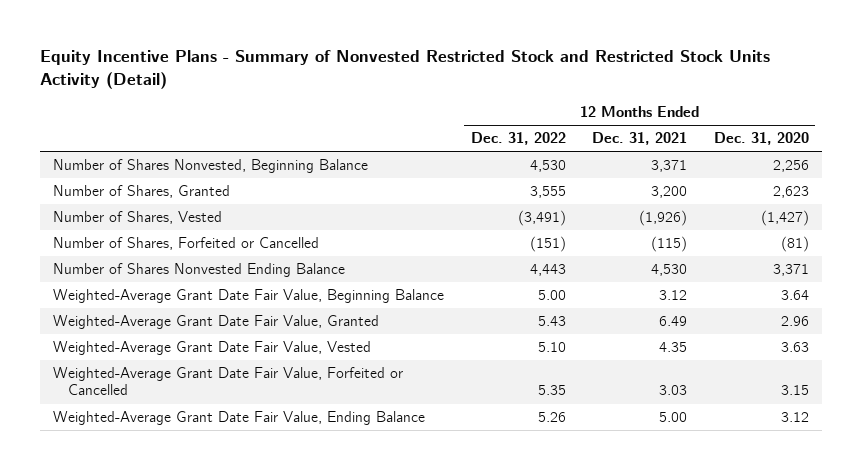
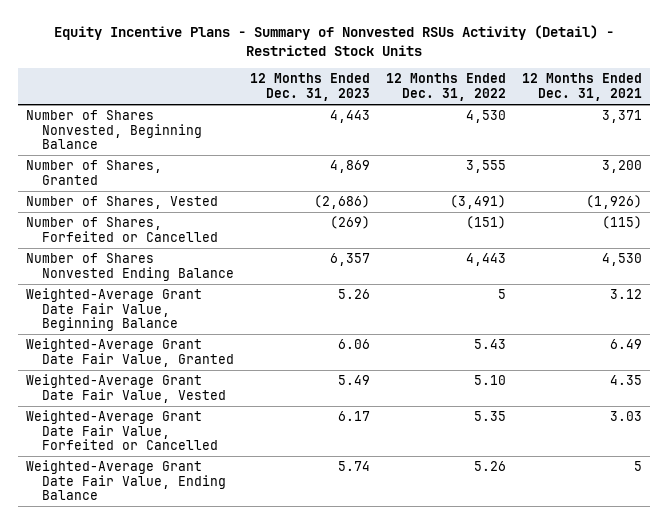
[39,50,770,89] Equity Incentive Plans - Summary of Nonvested Restricted Stock and Restricted Stock Units Activity (Detail) -> [53,24,614,57] Equity Incentive Plans - Summary of Nonvested RSUs Activity (Detail) - Restricted Stock Units
[713,132,809,146] Dec. 31, 2020 -> none
none -> [250,73,371,102] 12 Months Ended Dec. 31, 2023
[537,290,566,301] 5.00 -> [498,289,507,300] 5
[659,412,688,423] 5.00 -> [633,461,642,472] 5

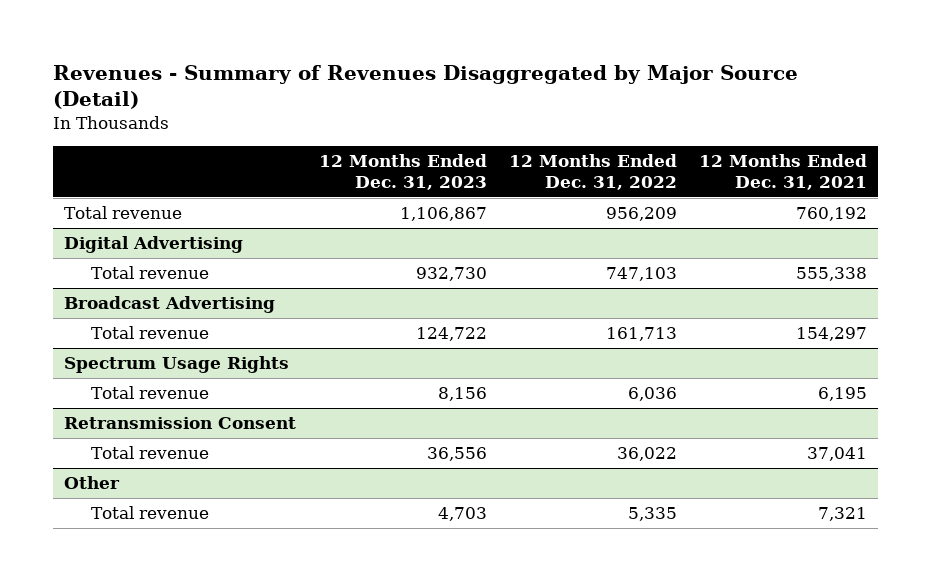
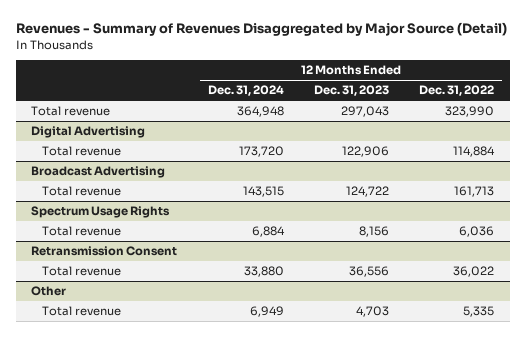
[698,154,867,190] 12 Months Ended Dec. 31, 2021 -> none
none -> [207,85,284,97] Dec. 31, 2024
[399,207,487,222] 1,106,867 -> [340,106,389,118] 297,043
[605,207,677,222] 956,209 -> [445,106,495,118] 323,990
[415,267,487,282] 932,730 -> [341,146,389,158] 122,906
[605,267,677,282] 747,103 -> [453,146,496,158] 114,884

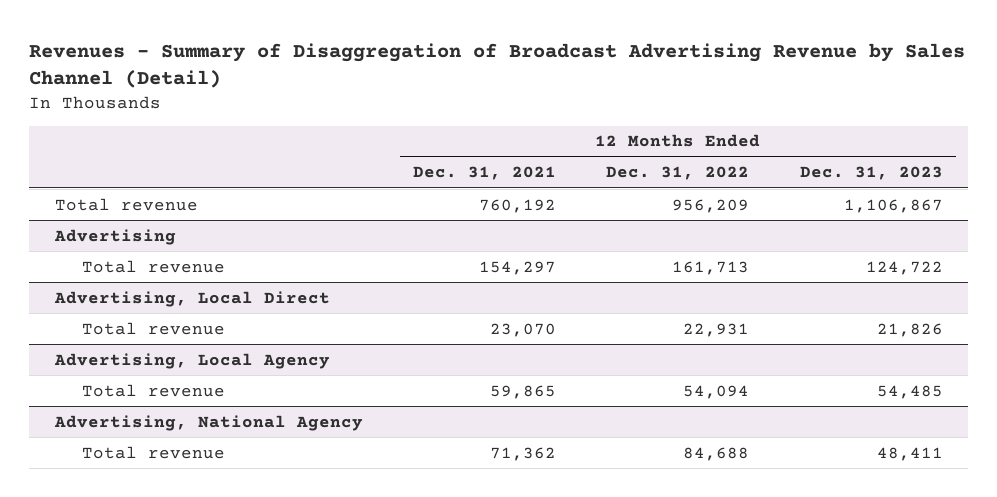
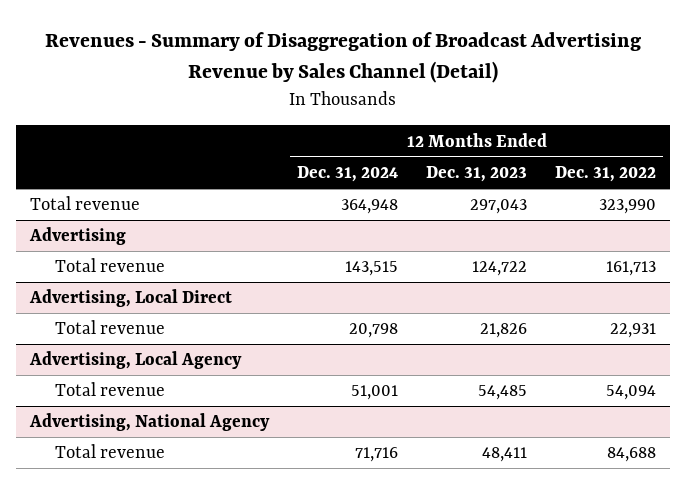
[413,166,557,181] Dec. 31, 2021 -> none
none -> [297,166,399,183] Dec. 31, 2024
[672,198,750,213] 956,209 -> [599,199,657,215] 323,990
[843,198,943,213] 1,106,867 -> [470,199,528,215] 297,043

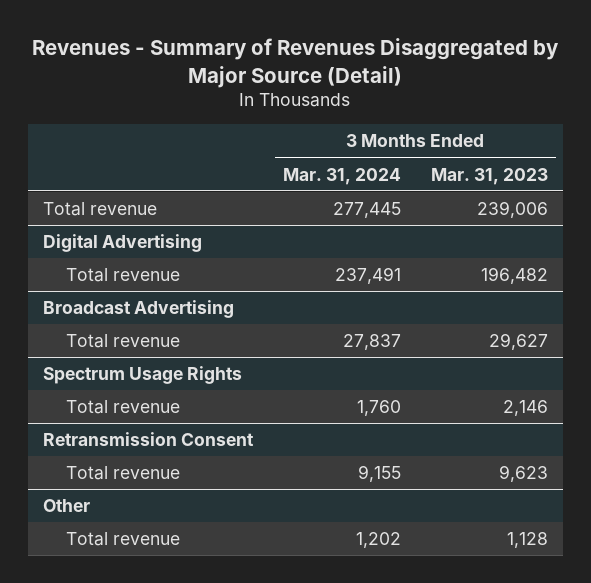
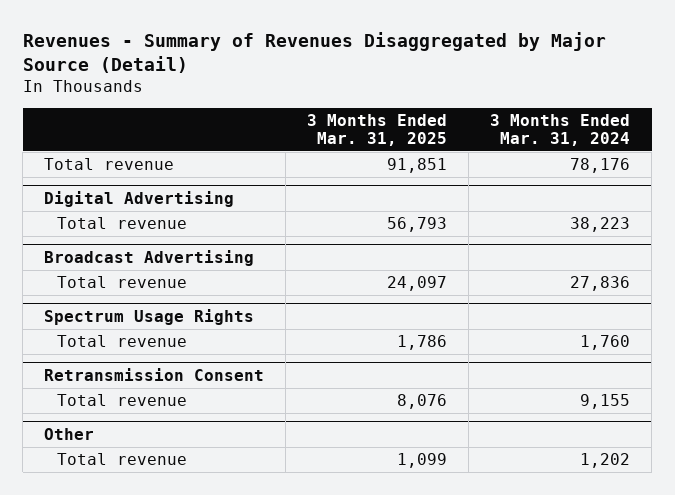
[431,167,549,185] Mar. 31, 2023 -> none
none -> [307,113,448,146] 3 Months Ended Mar. 31, 2025
[332,202,401,219] 277,445 -> [570,158,631,174] 78,176
[334,267,401,285] 237,491 -> [570,217,631,233] 38,223
[342,334,401,351] 27,837 -> [570,276,631,292] 27,836

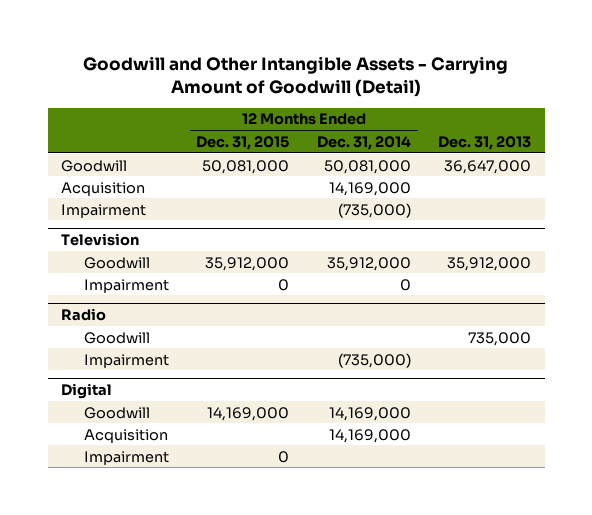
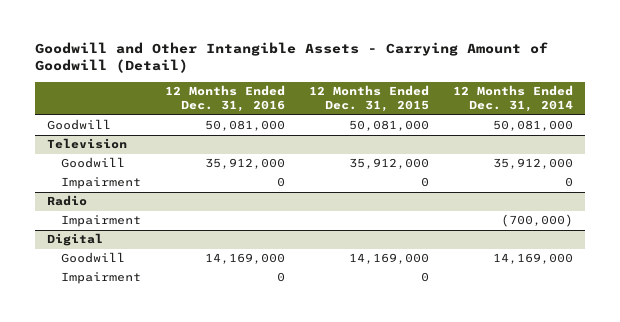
[438,135,532,150] Dec. 31, 2013 -> none
none -> [165,85,286,113] 12 Months Ended Dec. 31, 2016
[61,181,146,196] Acquisition -> none
[61,203,147,218] Impairment -> none
[84,331,151,344] Goodwill -> none
[337,352,411,368] (735,000) -> [500,214,573,228] (700,000)
[84,428,169,443] Acquisition -> none

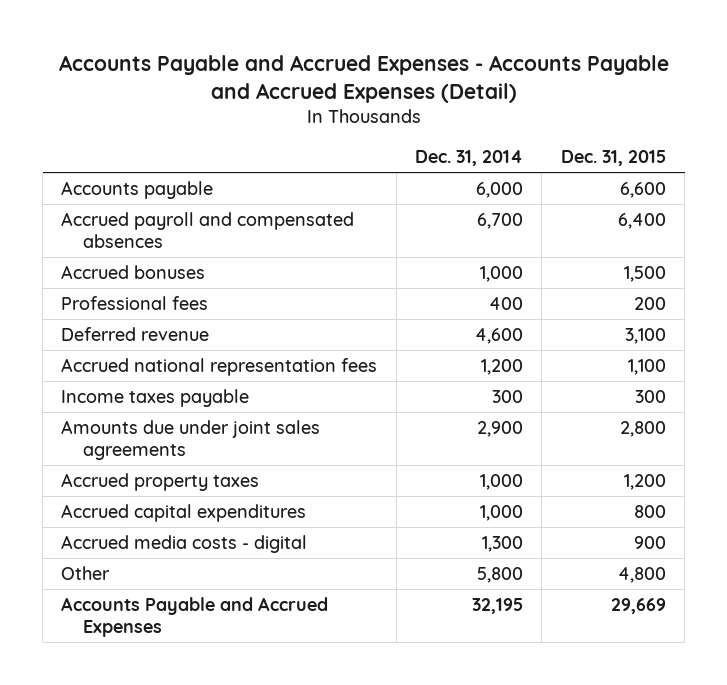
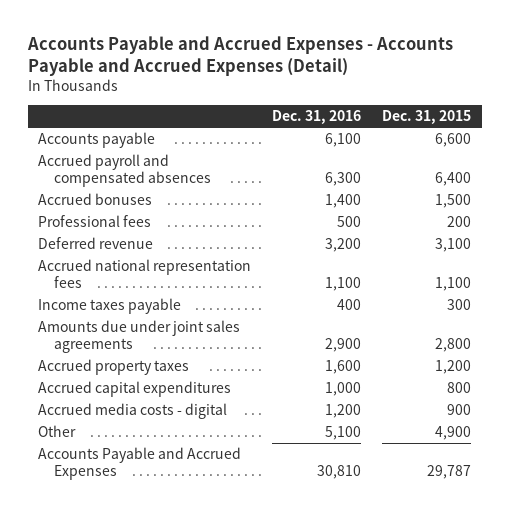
[415,150,524,167] Dec. 31, 2014 -> none
none -> [272,110,362,125] Dec. 31, 2016
[617,567,666,584] 4,800 -> [435,426,472,441] 4,900
[610,598,666,615] 29,669 -> [427,465,472,480] 29,787

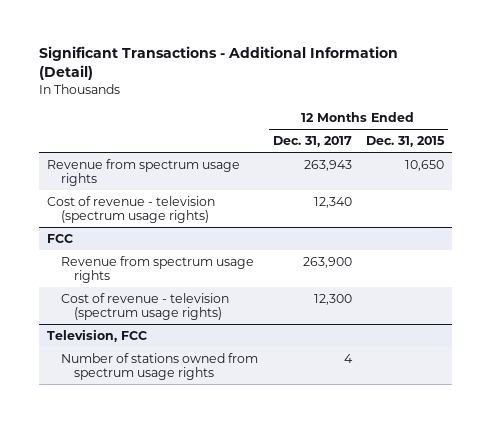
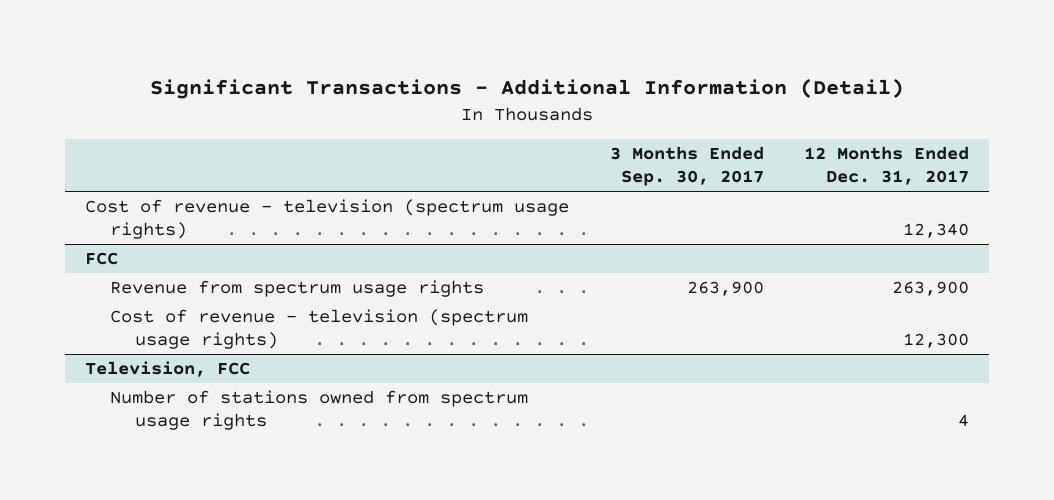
[366,135,446,147] Dec. 31, 2015 -> none
none -> [609,146,764,187] 3 Months Ended Sep. 30, 2017
[46,158,240,187] Revenue from spectrum usage rights -> none

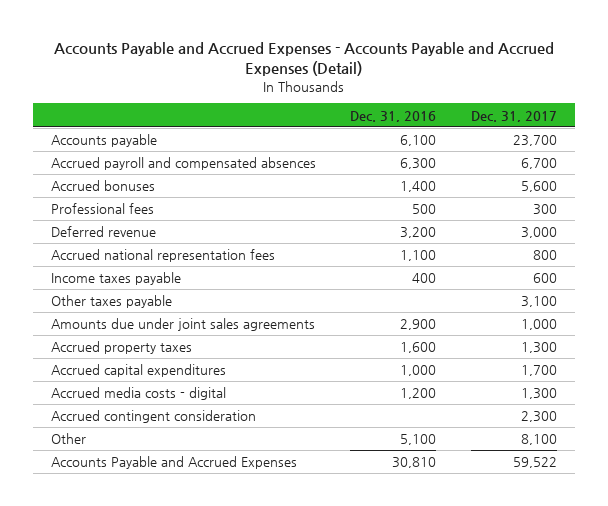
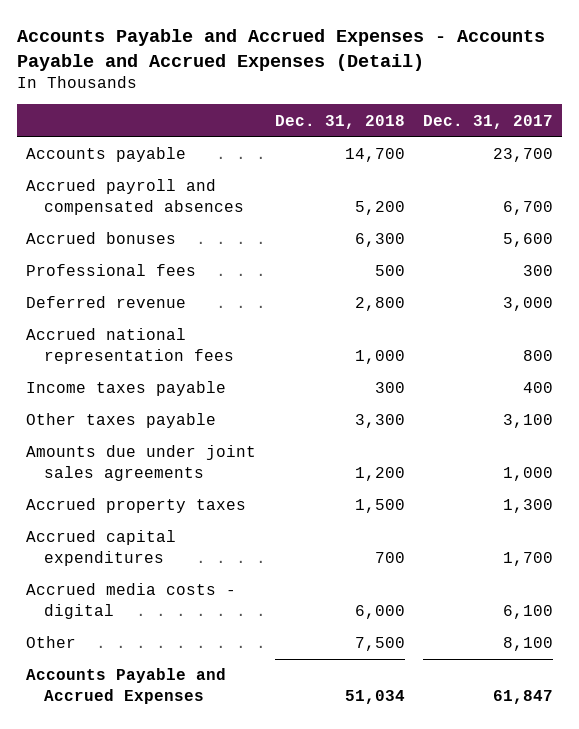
[350,110,437,122] Dec. 31, 2016 -> none
none -> [274,114,405,129] Dec. 31, 2018
[533,273,558,284] 600 -> [522,382,553,394] 400
[50,410,256,424] Accrued contingent consideration -> none
[521,388,558,400] 1,300 -> [502,604,553,619] 6,100
[513,457,558,469] 59,522 -> [492,689,553,704] 61,847

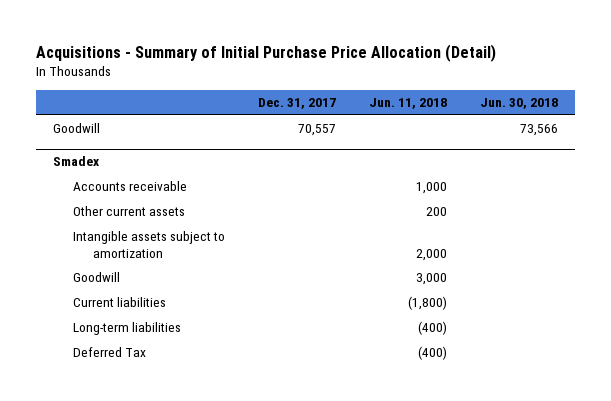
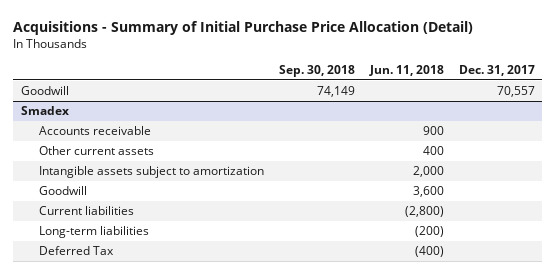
[480,98,559,110] Jun. 30, 2018 -> none
none -> [278,65,355,78] Sep. 30, 2018
[416,182,448,195] 1,000 -> [422,126,444,136] 900
[426,207,448,217] 200 -> [422,146,444,156] 400
[416,273,448,286] 3,000 -> [412,186,444,198] 3,600
[408,296,448,311] (1,800) -> [404,206,444,218] (2,800)
[418,321,448,336] (400) -> [414,226,444,238] (200)

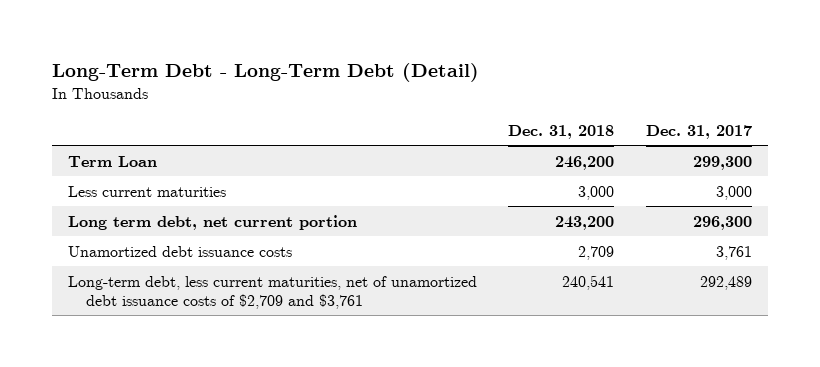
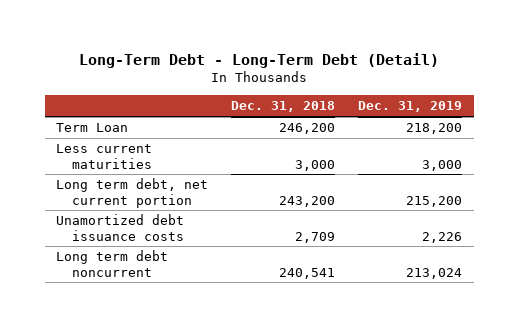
[645,124,752,139] Dec. 31, 2017 -> none
none -> [358,101,463,113] Dec. 31, 2019
[68,275,478,309] Long-term debt, less current maturities, net of unamortized debt issuance costs of $2,709 and $3,761 -> [56,250,169,277] Long term debt noncurrent

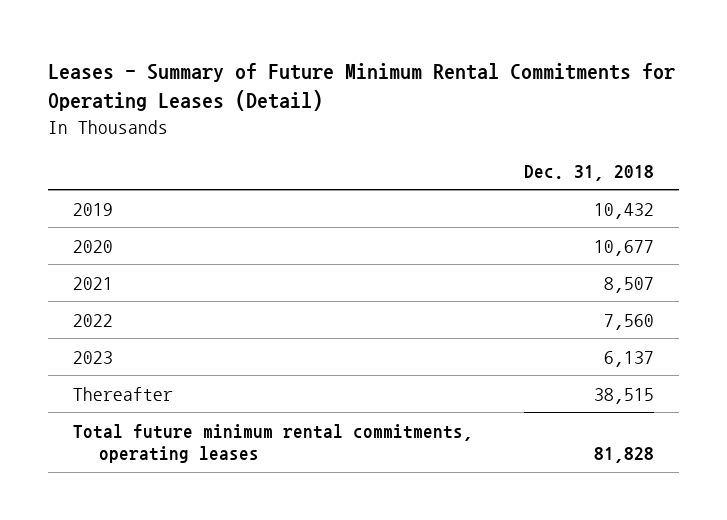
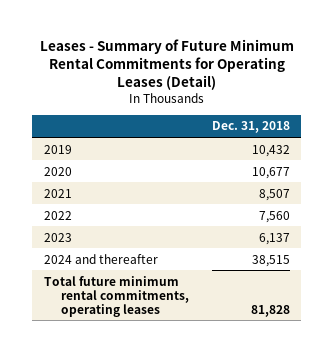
[73,386,174,401] Thereafter -> [43,253,158,264] 2024 and thereafter

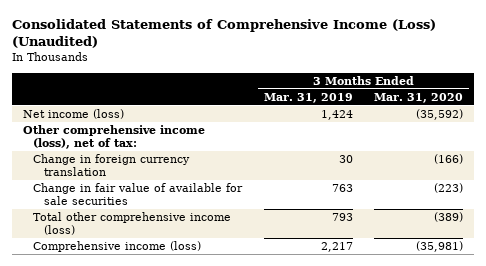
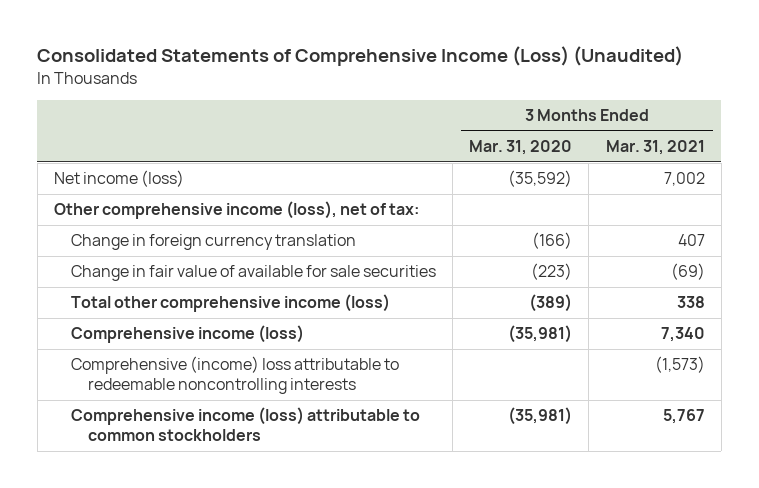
[263,92,353,103] Mar. 31, 2019 -> none
none -> [605,140,705,156] Mar. 31, 2021
none -> [70,356,399,395] Comprehensive (income) loss attributable to redeemable noncontrolling interests
none -> [70,407,420,442] Comprehensive income (loss) attributable to common stockholders

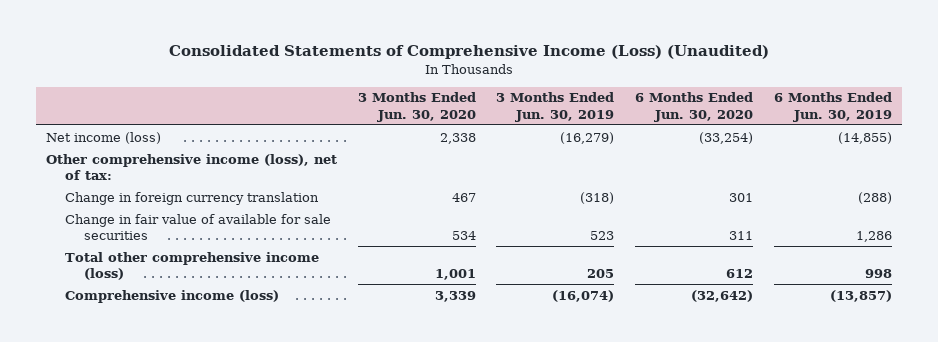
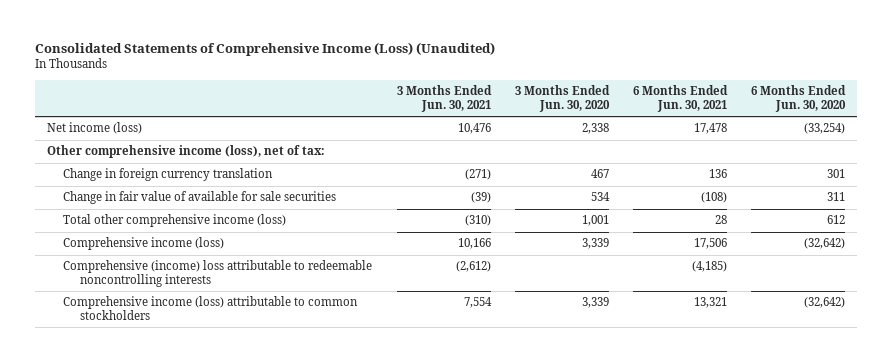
[496,92,615,122] 3 Months Ended Jun. 30, 2019 -> none
[773,92,892,122] 6 Months Ended Jun. 30, 2019 -> none
none -> [396,85,492,113] 3 Months Ended Jun. 30, 2021
none -> [632,85,728,113] 6 Months Ended Jun. 30, 2021
none -> [63,260,373,288] Comprehensive (income) loss attributable to redeemable noncontrolling interests
none -> [63,296,359,321] Comprehensive income (loss) attributable to common stockholders

